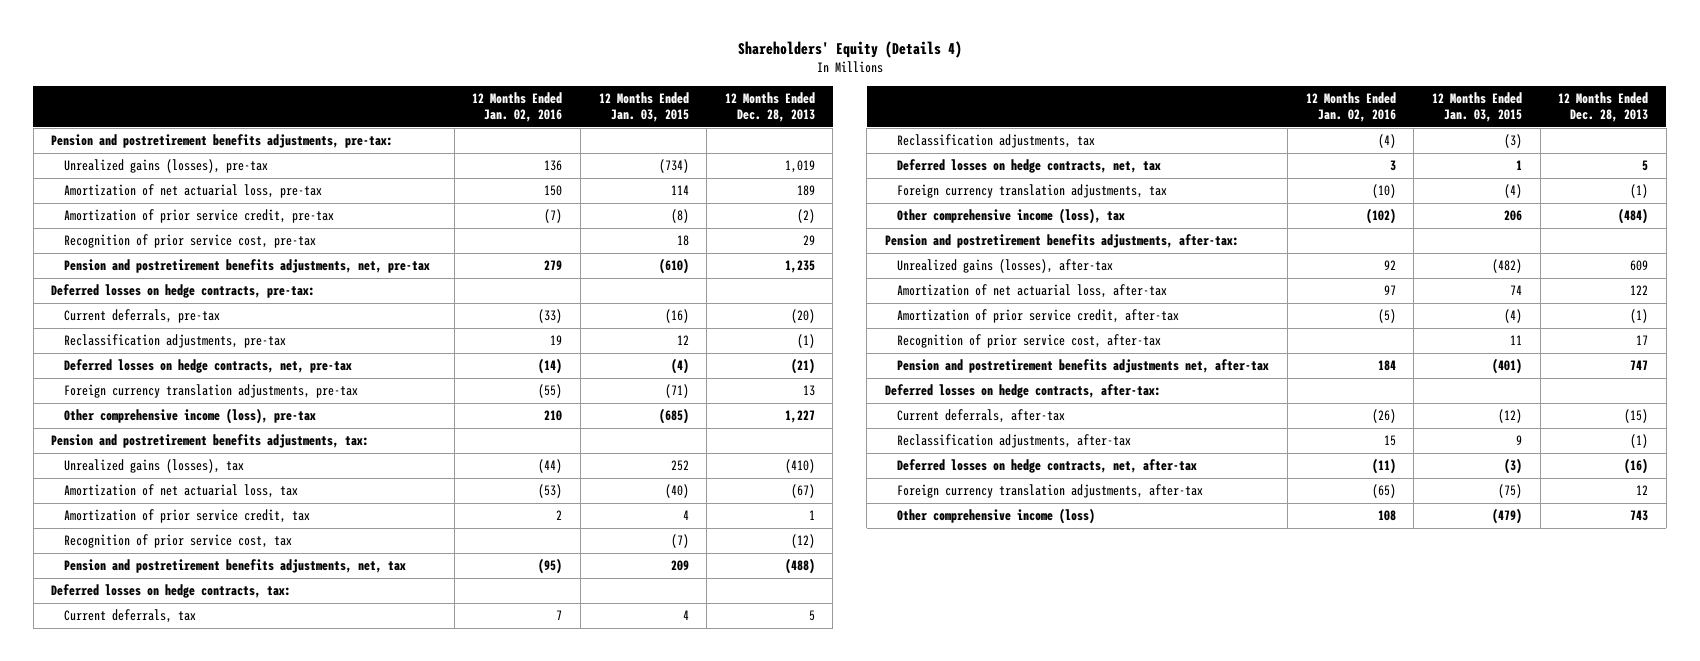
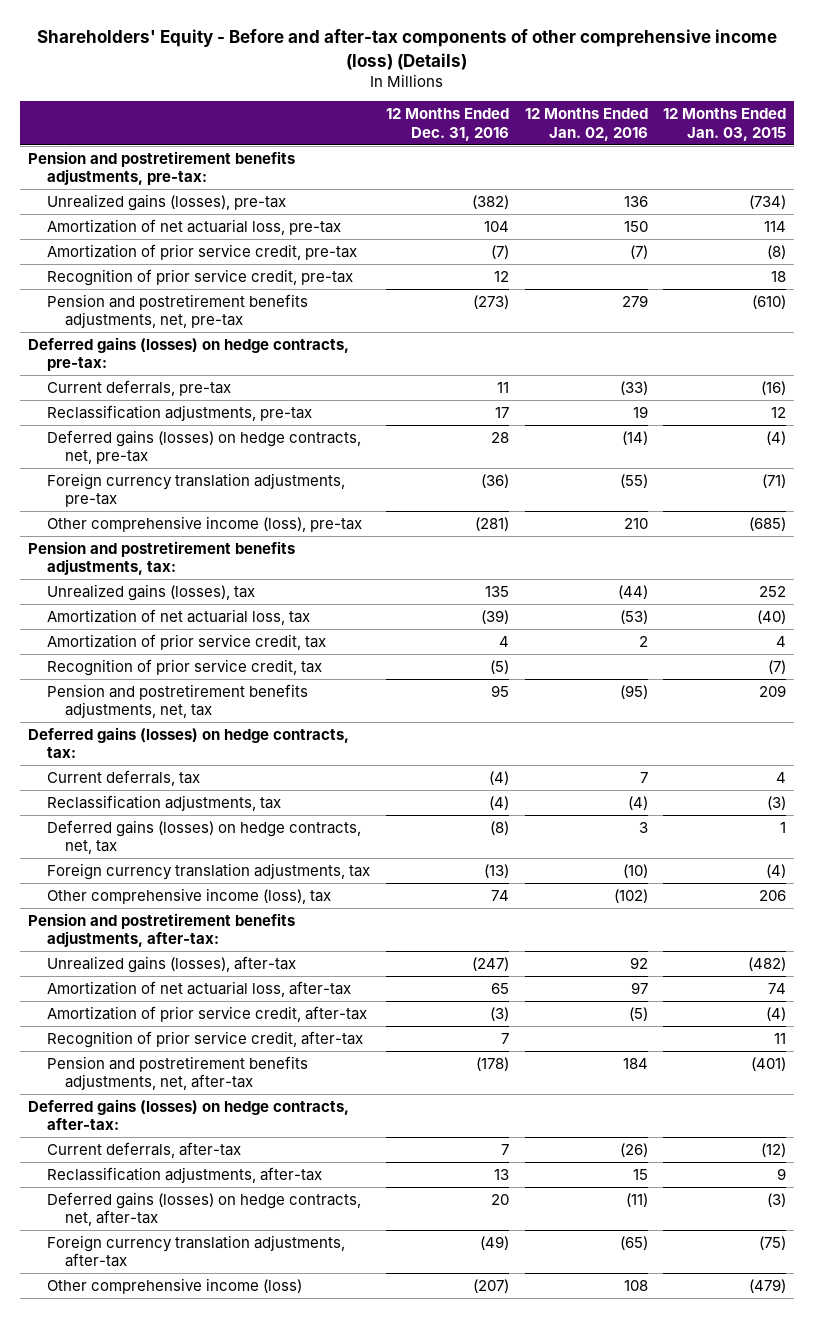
[737,41,962,59] Shareholders' Equity (Details 4) -> [37,29,778,70] Shareholders' Equity - Before and after-tax components of other comprehensive income (loss) (Details)
[724,91,815,122] 12 Months Ended Dec. 28, 2013 -> none
none -> [385,108,509,141] 12 Months Ended Dec. 31, 2016
[63,234,316,249] Recognition of prior service cost, pre-tax -> [46,268,353,286] Recognition of prior service credit, pre-tax
[51,284,316,299] Deferred losses on hedge contracts, pre-tax: -> [28,336,350,372] Deferred gains (losses) on hedge contracts, pre-tax:
[63,359,352,374] Deferred losses on hedge contracts, net, pre-tax -> [46,429,361,465] Deferred gains (losses) on hedge contracts, net, pre-tax
[63,534,292,549] Recognition of prior service cost, tax -> [46,658,322,676] Recognition of prior service credit, tax
[51,584,292,599] Deferred losses on hedge contracts, tax: -> [28,726,350,759] Deferred gains (losses) on hedge contracts, tax:
[897,159,1162,174] Deferred losses on hedge contracts, net, tax -> [46,819,361,855] Deferred gains (losses) on hedge contracts, net, tax
[897,334,1162,349] Recognition of prior service cost, after-tax -> [46,1030,363,1048] Recognition of prior service credit, after-tax
[897,359,1270,374] Pension and postretirement benefits adjustments net, after-tax -> [46,1055,308,1091] Pension and postretirement benefits adjustments, net, after-tax
[884,384,1161,399] Deferred losses on hedge contracts, after-tax: -> [28,1098,350,1131] Deferred gains (losses) on hedge contracts, after-tax:
[897,459,1198,474] Deferred losses on hedge contracts, net, after-tax -> [46,1191,361,1227] Deferred gains (losses) on hedge contracts, net, after-tax

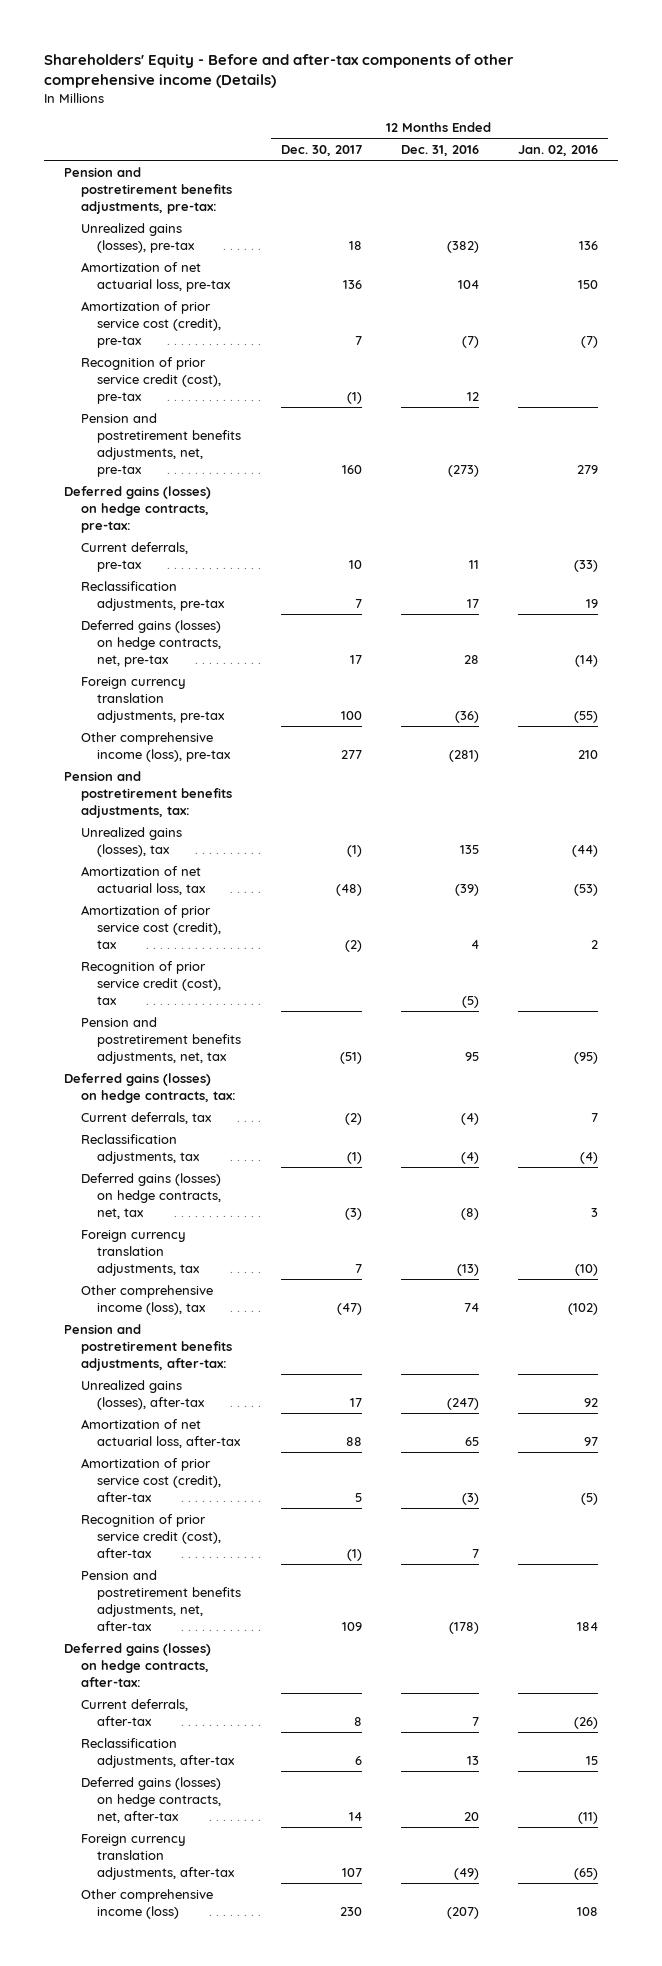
[37,29,778,70] Shareholders' Equity - Before and after-tax components of other comprehensive income (loss) (Details) -> [44,53,515,89] Shareholders' Equity - Before and after-tax components of other comprehensive income (Details)
[663,108,787,141] 12 Months Ended Jan. 03, 2015 -> none
none -> [280,144,362,156] Dec. 30, 2017
[46,243,357,260] Amortization of prior service credit, pre-tax -> [80,300,222,348] Amortization of prior service cost (credit), pre-tax
[46,268,353,286] Recognition of prior service credit, pre-tax -> [80,356,222,404] Recognition of prior service credit (cost), pre-tax
[46,633,326,650] Amortization of prior service credit, tax -> [80,904,222,949] Amortization of prior service cost (credit), tax
[46,658,322,676] Recognition of prior service credit, tax -> [80,960,222,1005] Recognition of prior service credit (cost), tax
[46,1005,367,1022] Amortization of prior service credit, after-tax -> [80,1457,222,1502] Amortization of prior service cost (credit), after-tax
[46,1030,363,1048] Recognition of prior service credit, after-tax -> [80,1513,222,1558] Recognition of prior service credit (cost), after-tax

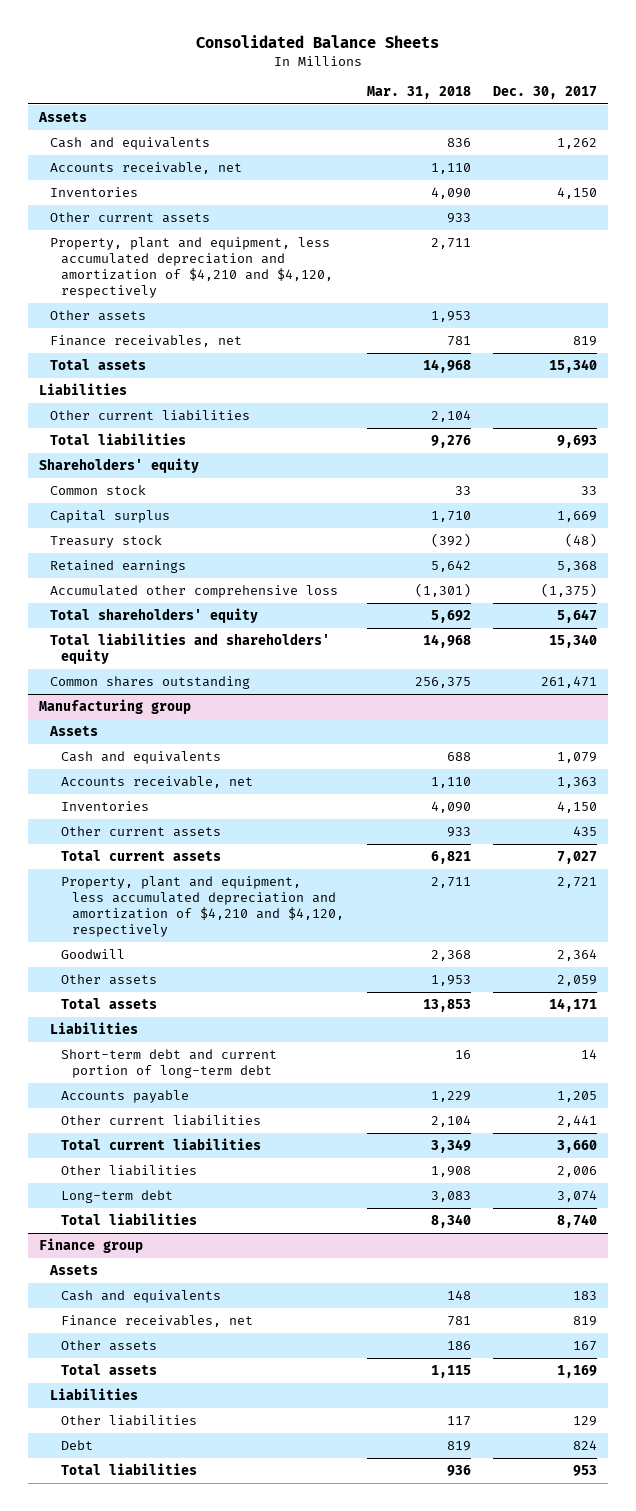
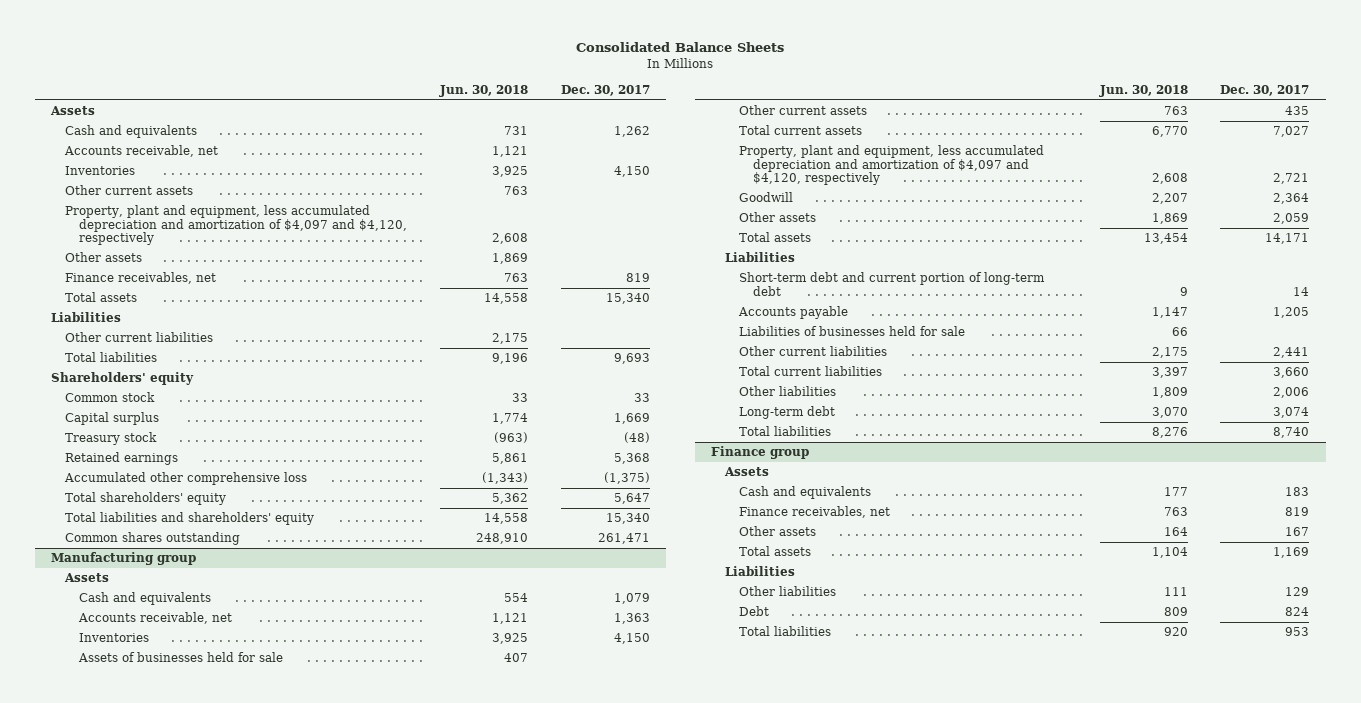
[366,85,471,99] Mar. 31, 2018 -> none
none -> [438,84,528,97] Jun. 30, 2018
[50,237,334,299] Property, plant and equipment, less accumulated depreciation and amortization of $4,210 and $4,120, respectively -> [65,205,408,246] Property, plant and equipment, less accumulated depreciation and amortization of $4,097 and $4,120, respectively
none -> [78,652,284,663] Assets of businesses held for sale
[61,876,345,938] Property, plant and equipment, less accumulated depreciation and amortization of $4,210 and $4,120, respectively -> [738,145,1044,186] Property, plant and equipment, less accumulated depreciation and amortization of $4,097 and $4,120, respectively
none -> [738,326,965,337] Liabilities of businesses held for sale

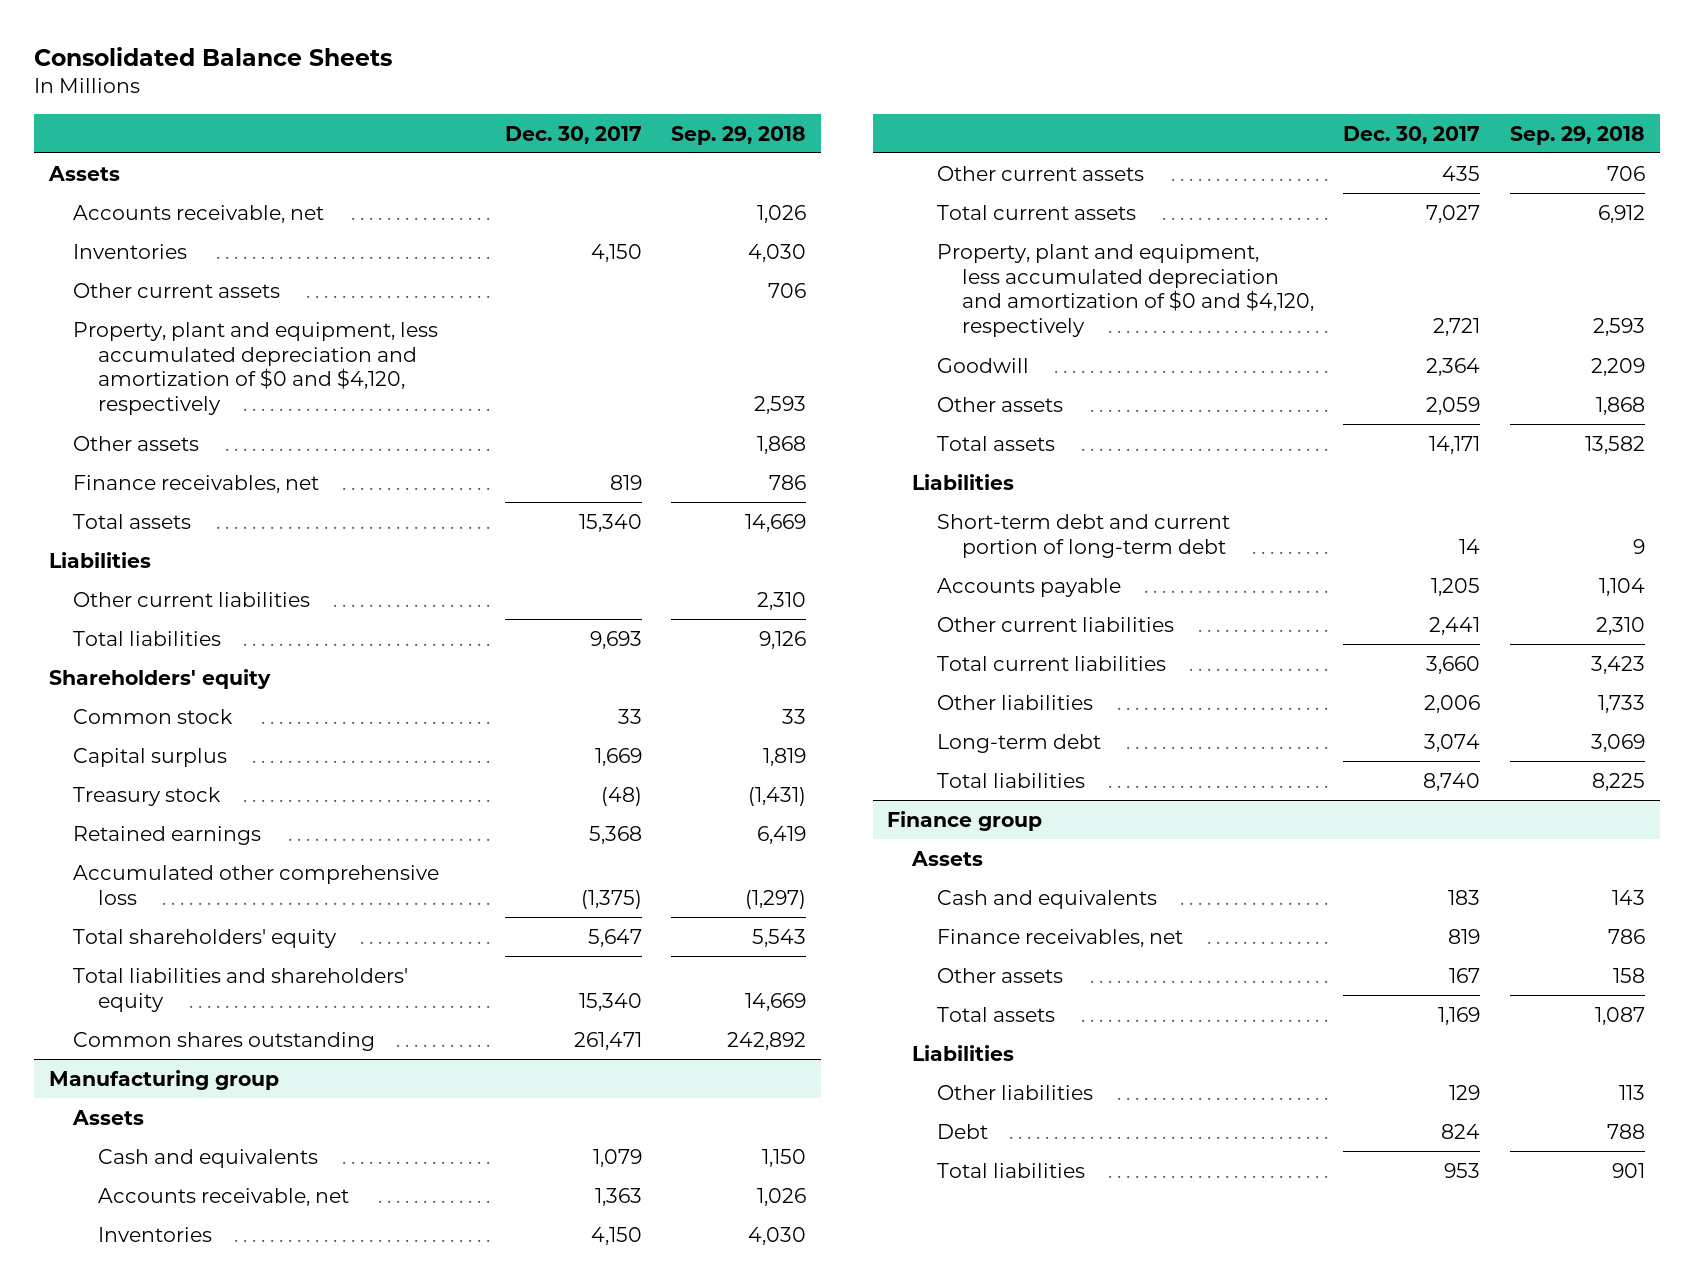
[438,84,528,97] Jun. 30, 2018 -> none
none -> [671,125,807,145] Sep. 29, 2018
[65,125,198,139] Cash and equivalents -> none
[65,205,408,246] Property, plant and equipment, less accumulated depreciation and amortization of $4,097 and $4,120, respectively -> [73,321,439,416] Property, plant and equipment, less accumulated depreciation and amortization of $0 and $4,120, respectively
[78,652,284,663] Assets of businesses held for sale -> none
[738,145,1044,186] Property, plant and equipment, less accumulated depreciation and amortization of $4,097 and $4,120, respectively -> [936,243,1314,338] Property, plant and equipment, less accumulated depreciation and amortization of $0 and $4,120, respectively
[738,326,965,337] Liabilities of businesses held for sale -> none

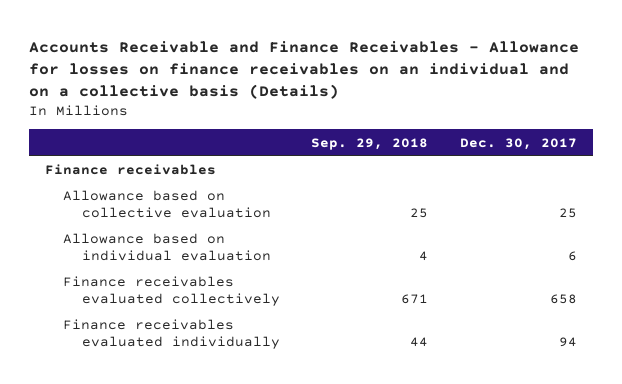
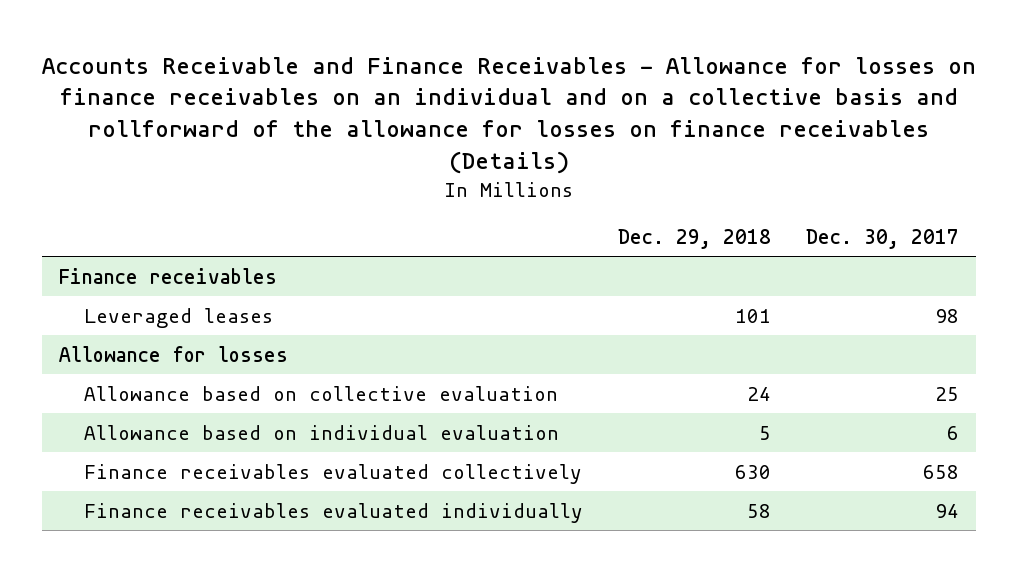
[29,40,580,99] Accounts Receivable and Finance Receivables - Allowance for losses on finance receivables on an individual and on a collective basis (Details) -> [41,56,976,175] Accounts Receivable and Finance Receivables - Allowance for losses on finance receivables on an individual and on a collective basis and rollforward of the allowance for losses on finance receivables (Details)
[311,137,429,150] Sep. 29, 2018 -> none
none -> [617,228,771,249] Dec. 29, 2018
none -> [84,307,274,328] Leveraged leases
none -> [59,345,289,362] Allowance for losses

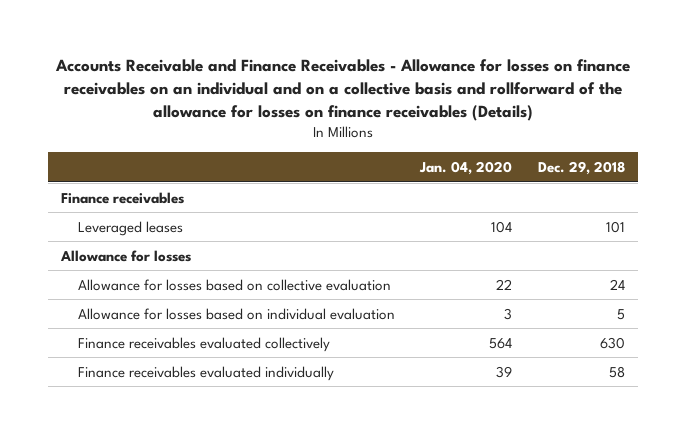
[805,228,959,249] Dec. 30, 2017 -> none
none -> [419,160,513,175] Jan. 04, 2020
[84,385,559,401] Allowance based on collective evaluation -> [77,278,391,291] Allowance for losses based on collective evaluation
[84,424,560,440] Allowance based on individual evaluation -> [77,307,395,320] Allowance for losses based on individual evaluation

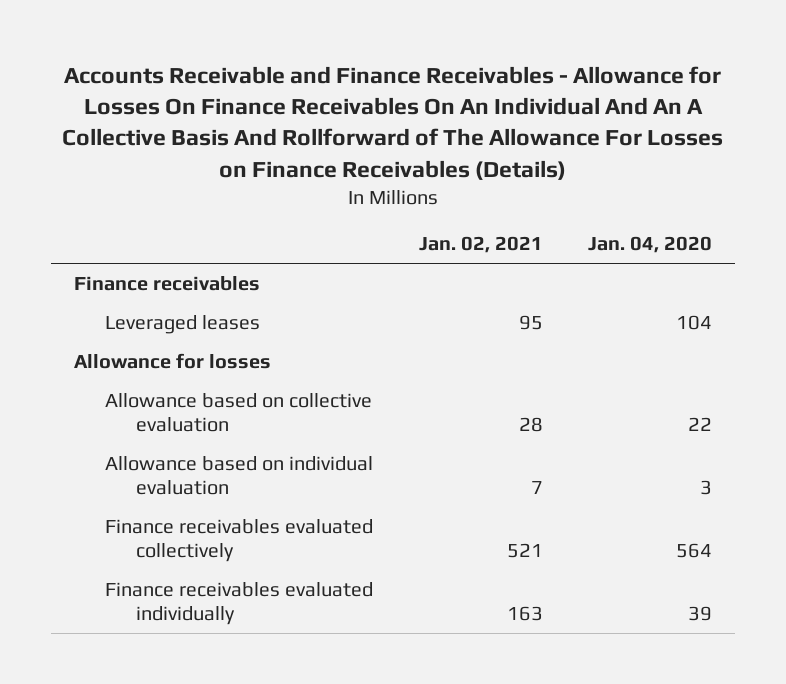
[55,59,631,122] Accounts Receivable and Finance Receivables - Allowance for losses on finance receivables on an individual and on a collective basis and rollforward of the allowance for losses on finance receivables (Details) -> [62,65,724,180] Accounts Receivable and Finance Receivables - Allowance for Losses On Finance Receivables On An Individual And An A Collective Basis And Rollforward of The Allowance For Losses on Finance Receivables (Details)
[538,160,626,175] Dec. 29, 2018 -> none
none -> [418,236,543,254] Jan. 02, 2021
[77,278,391,291] Allowance for losses based on collective evaluation -> [105,393,373,433] Allowance based on collective evaluation
[77,307,395,320] Allowance for losses based on individual evaluation -> [105,456,374,496] Allowance based on individual evaluation

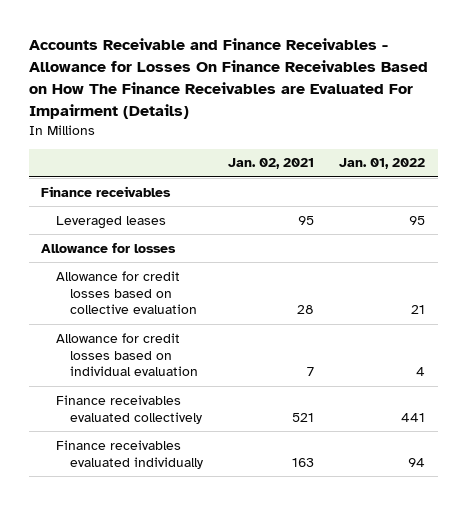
[62,65,724,180] Accounts Receivable and Finance Receivables - Allowance for Losses On Finance Receivables On An Individual And An A Collective Basis And Rollforward of The Allowance For Losses on Finance Receivables (Details) -> [28,38,428,119] Accounts Receivable and Finance Receivables - Allowance for Losses On Finance Receivables Based on How The Finance Receivables are Evaluated For Impairment (Details)
[588,236,713,254] Jan. 04, 2020 -> none
none -> [339,158,426,170] Jan. 01, 2022
[105,393,373,433] Allowance based on collective evaluation -> [55,270,197,315] Allowance for credit losses based on collective evaluation
[105,456,374,496] Allowance based on individual evaluation -> [55,332,198,377] Allowance for credit losses based on individual evaluation

